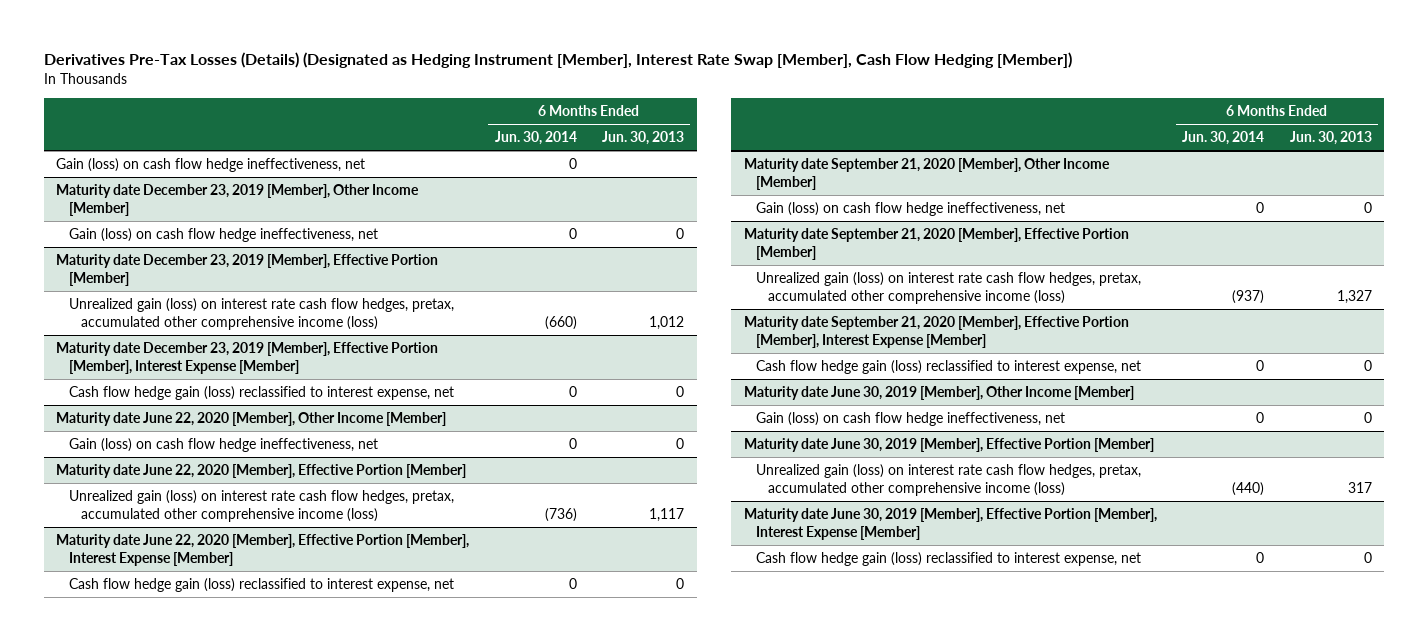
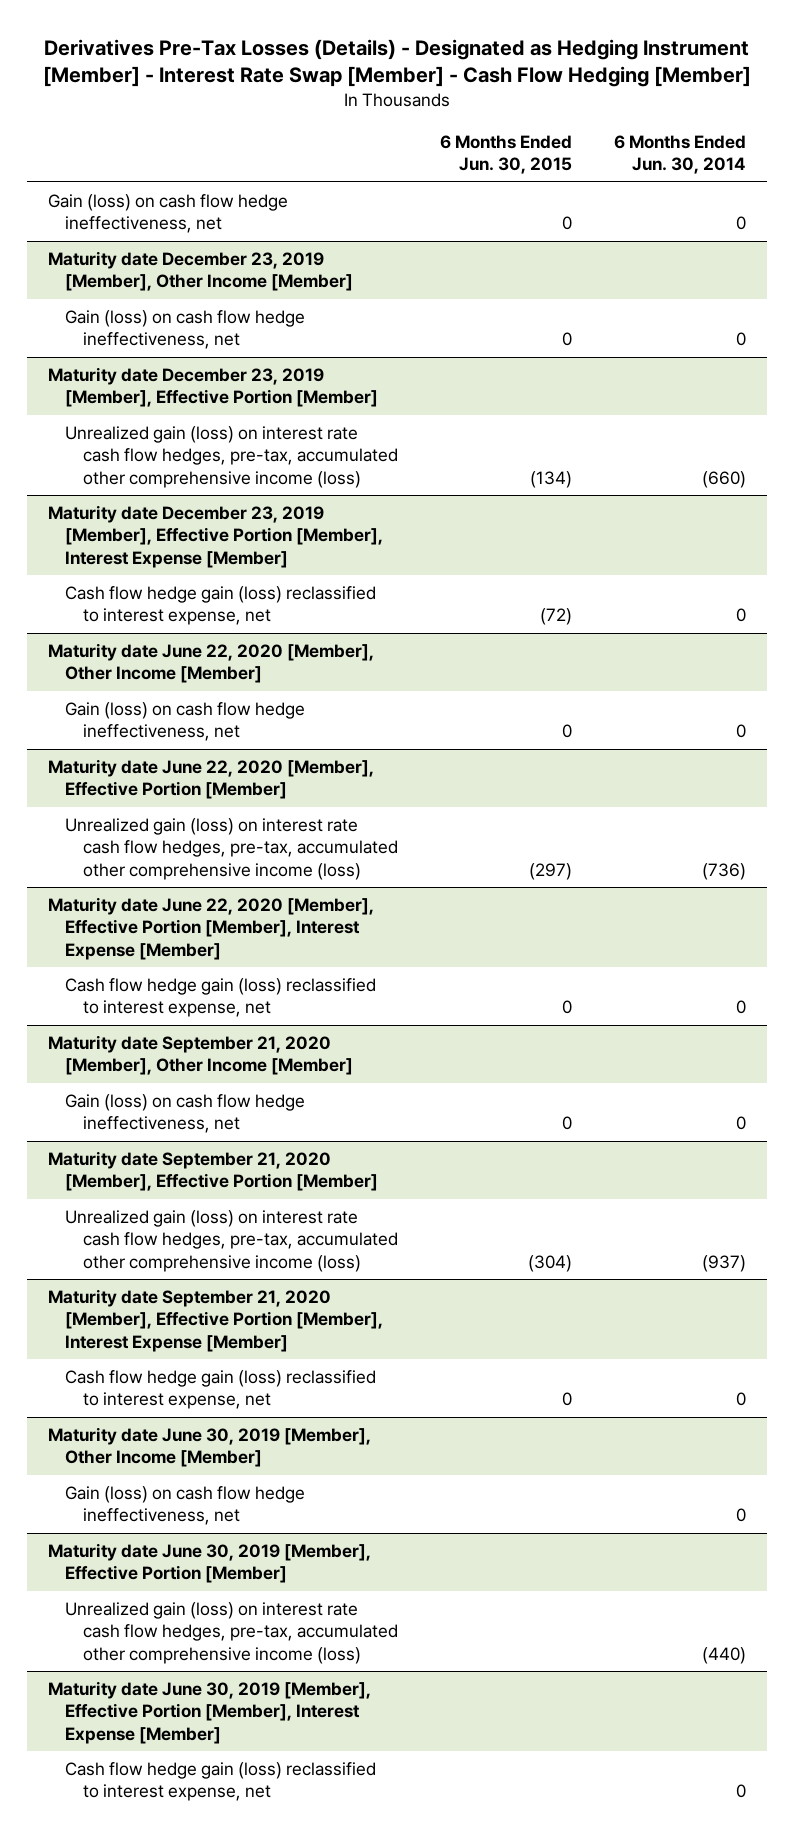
[43,52,1072,69] Derivatives Pre-Tax Losses (Details) (Designated as Hedging Instrument [Member], Interest Rate Swap [Member], Cash Flow Hedging [Member]) -> [43,38,752,88] Derivatives Pre-Tax Losses (Details) - Designated as Hedging Instrument [Member] - Interest Rate Swap [Member] - Cash Flow Hedging [Member]
[601,131,684,146] Jun. 30, 2013 -> none
none -> [439,134,572,175] 6 Months Ended Jun. 30, 2015
[68,298,454,330] Unrealized gain (loss) on interest rate cash flow hedges, pretax, accumulated other comprehensive income (loss) -> [65,426,398,488] Unrealized gain (loss) on interest rate cash flow hedges, pre-tax, accumulated other comprehensive income (loss)
[68,490,454,522] Unrealized gain (loss) on interest rate cash flow hedges, pretax, accumulated other comprehensive income (loss) -> [65,818,398,880] Unrealized gain (loss) on interest rate cash flow hedges, pre-tax, accumulated other comprehensive income (loss)
[756,272,1142,304] Unrealized gain (loss) on interest rate cash flow hedges, pretax, accumulated other comprehensive income (loss) -> [65,1210,398,1272] Unrealized gain (loss) on interest rate cash flow hedges, pre-tax, accumulated other comprehensive income (loss)
[756,464,1142,496] Unrealized gain (loss) on interest rate cash flow hedges, pretax, accumulated other comprehensive income (loss) -> [65,1602,398,1664] Unrealized gain (loss) on interest rate cash flow hedges, pre-tax, accumulated other comprehensive income (loss)

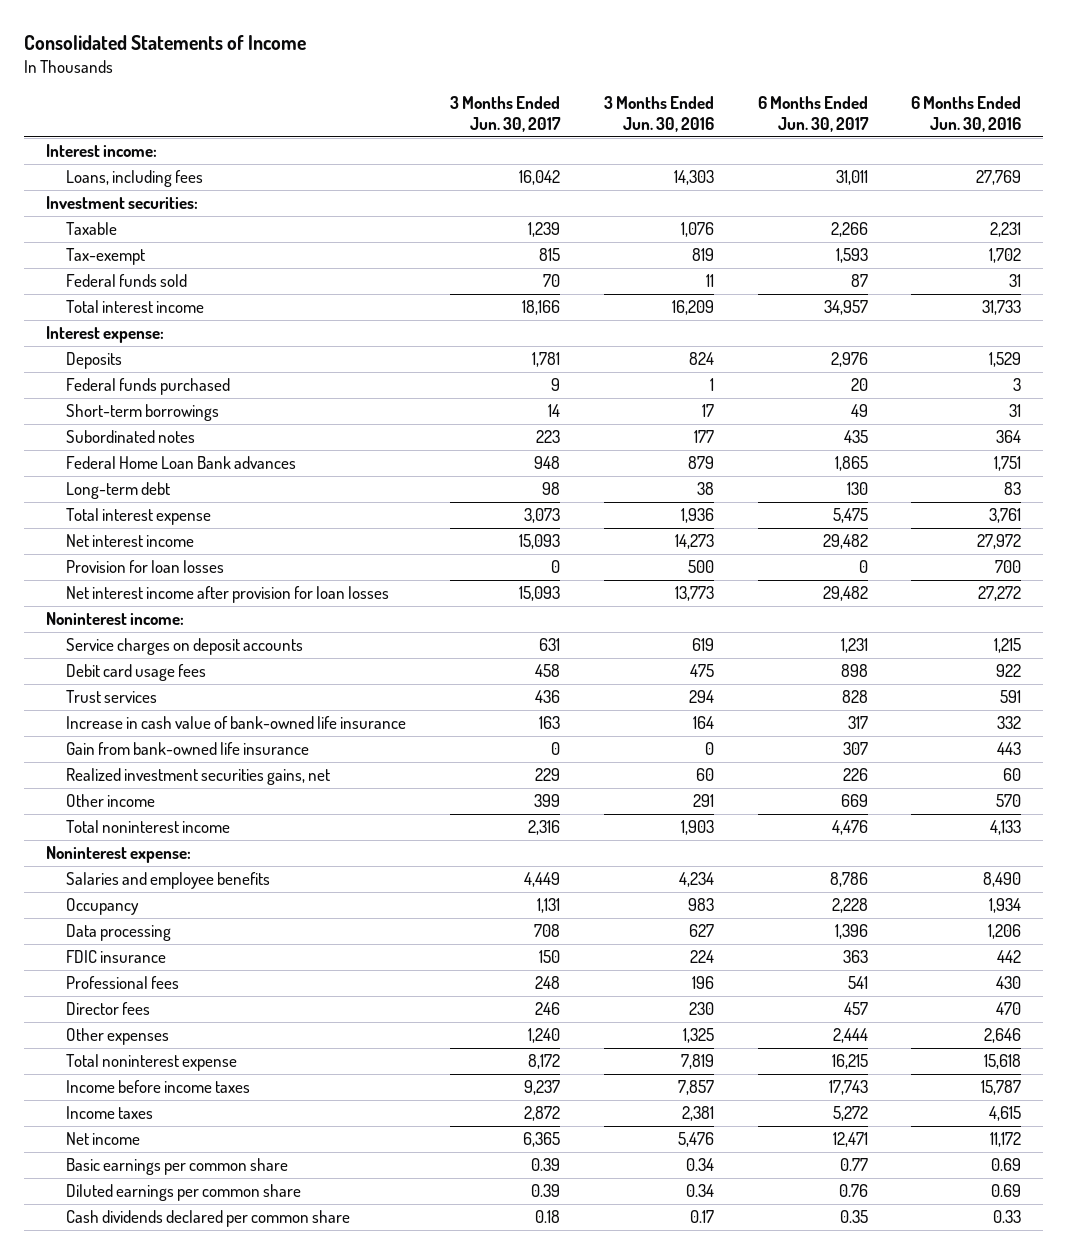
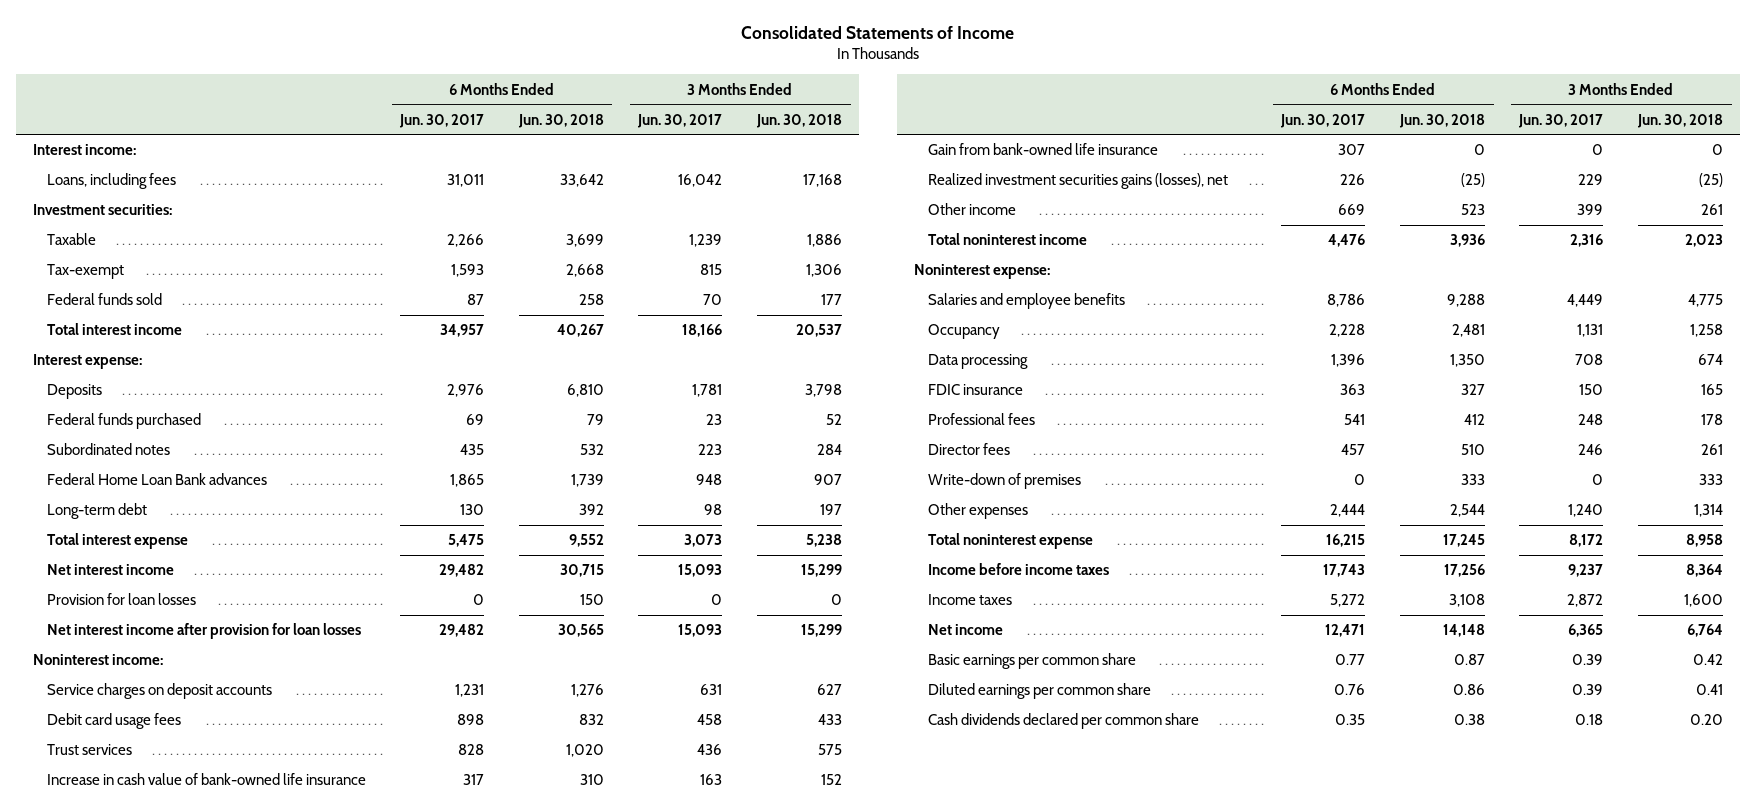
[603,96,714,133] 3 Months Ended Jun. 30, 2016 -> none
[911,96,1022,133] 6 Months Ended Jun. 30, 2016 -> none
none -> [517,113,604,128] Jun. 30, 2018
none -> [755,113,842,128] Jun. 30, 2018
[66,404,220,422] Short-term borrowings -> none
[551,378,561,392] 9 -> [706,414,723,426] 23
[850,378,868,392] 20 -> [466,414,485,426] 69
[66,768,331,786] Realized investment securities gains, net -> [927,173,1228,190] Realized investment securities gains (losses), net
none -> [927,473,1081,490] Write-down of premises

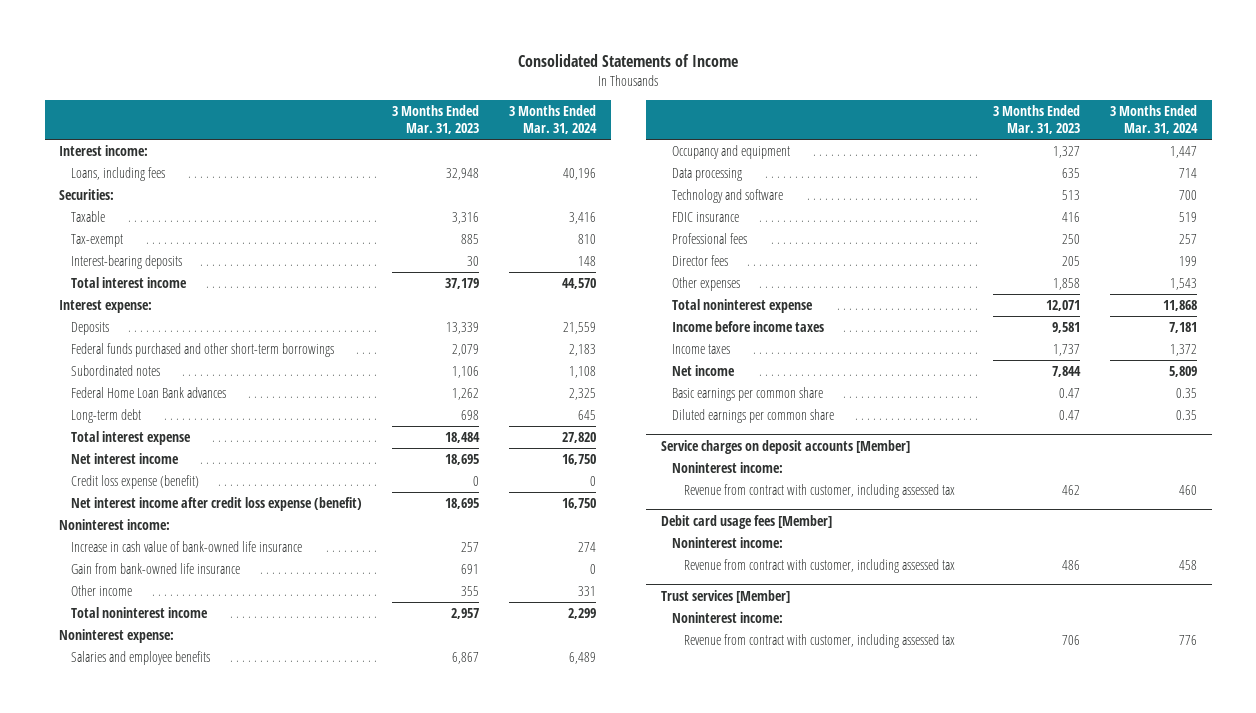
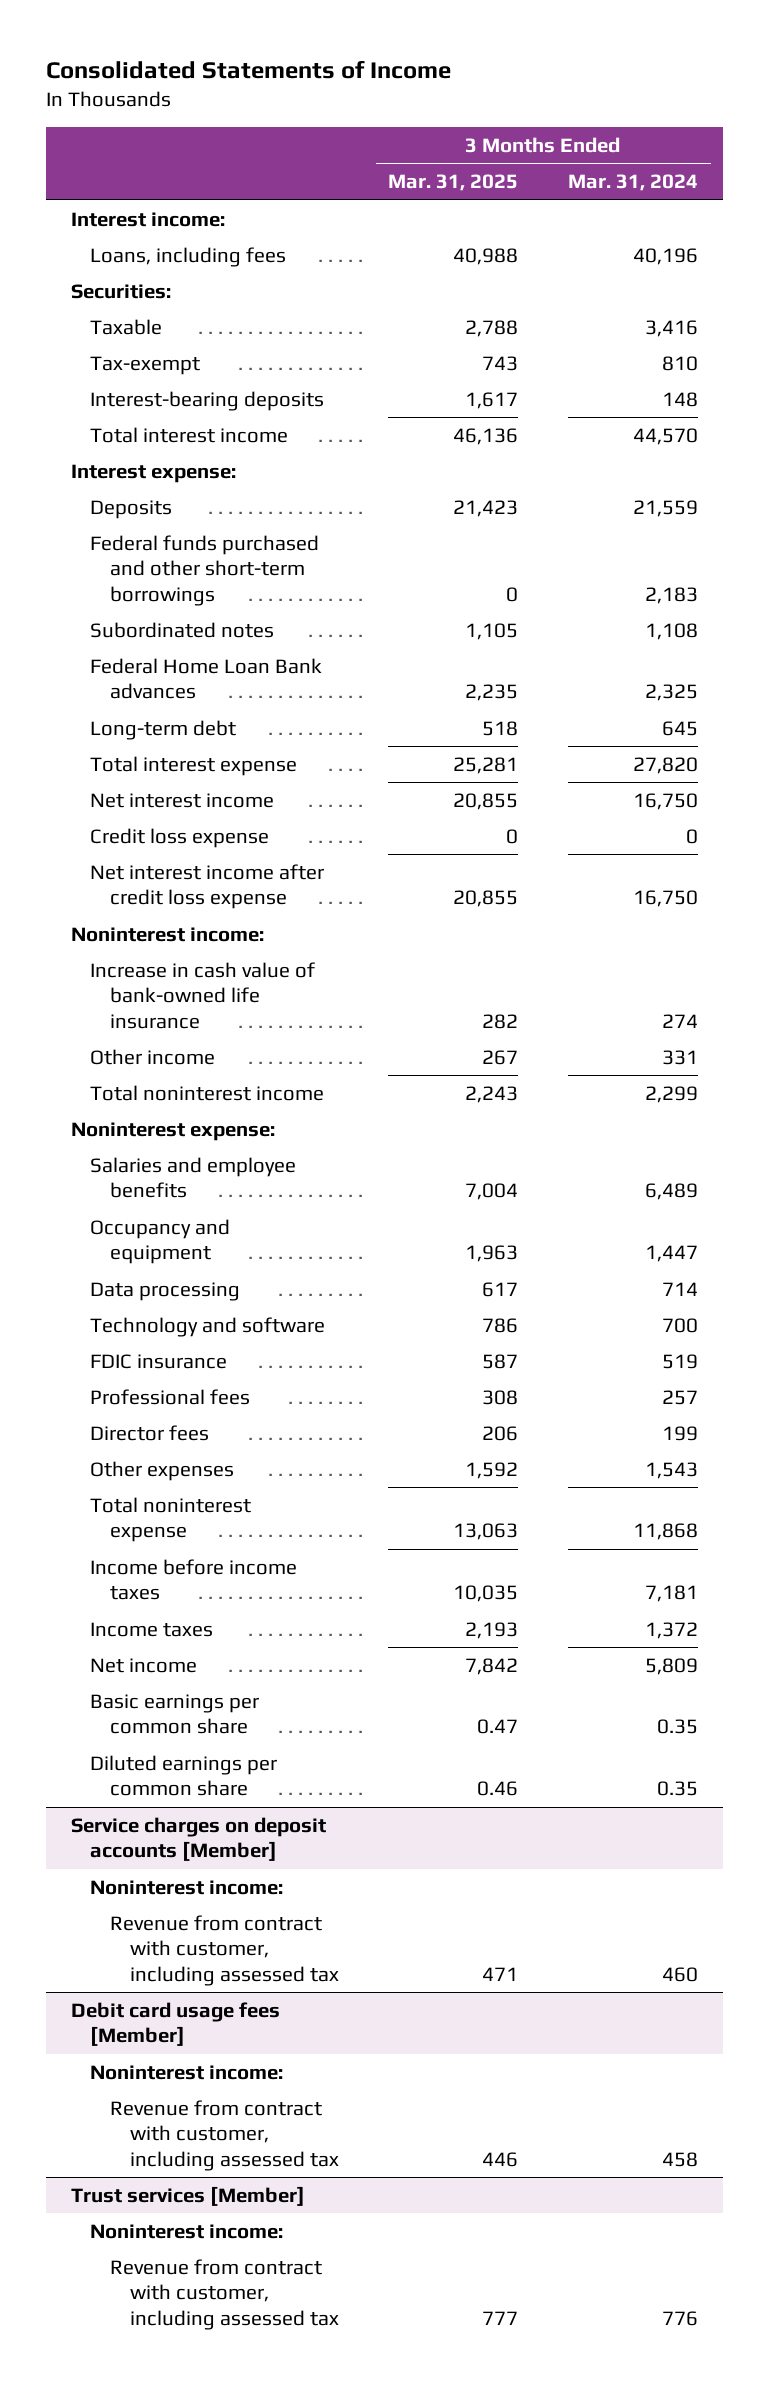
[392,104,480,135] 3 Months Ended Mar. 31, 2023 -> none
none -> [388,174,519,192] Mar. 31, 2025
[71,475,200,490] Credit loss expense (benefit) -> [90,827,270,848] Credit loss expense
[71,497,363,512] Net interest income after credit loss expense (benefit) -> [90,863,325,910] Net interest income after credit loss expense
[71,563,241,575] Gain from bank-owned life insurance -> none

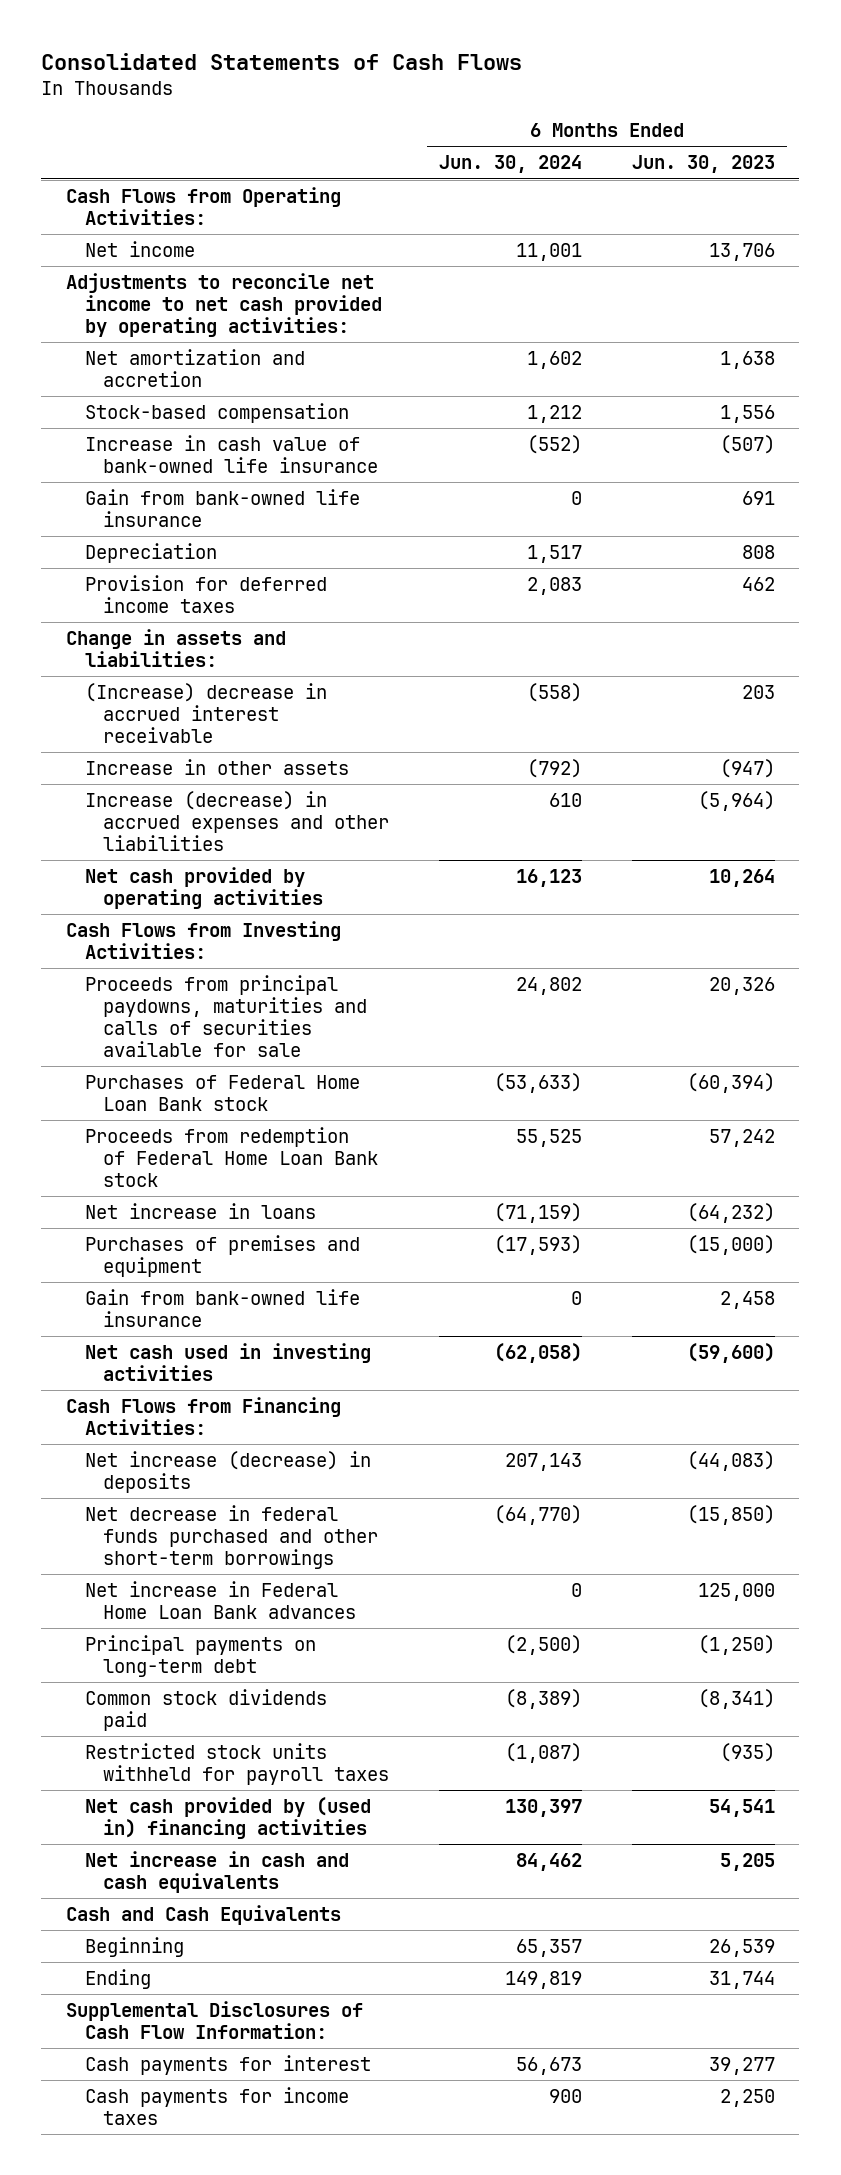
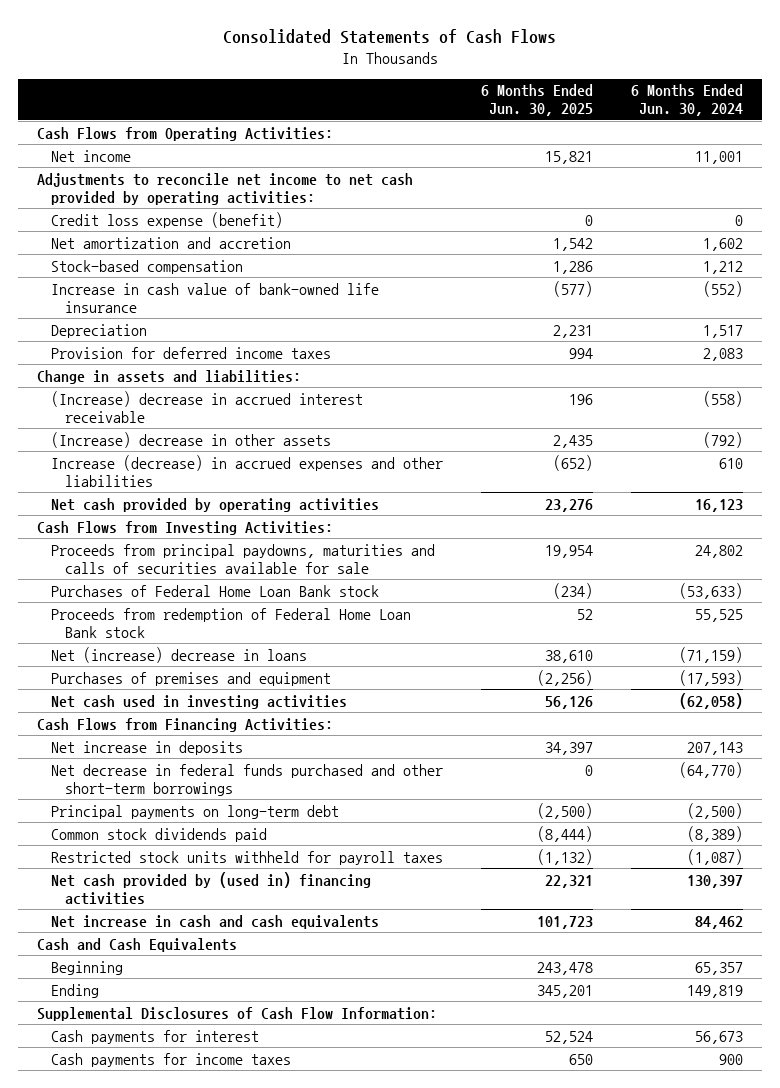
[631,155,775,174] Jun. 30, 2023 -> none
none -> [480,84,593,117] 6 Months Ended Jun. 30, 2025
none -> [50,211,283,228] Credit loss expense (benefit)
[84,488,360,527] Gain from bank-owned life insurance -> none
[84,758,349,775] Increase in other assets -> [50,431,331,448] (Increase) decrease in other assets
[84,1202,316,1219] Net increase in loans -> [50,646,307,663] Net (increase) decrease in loans
[84,1288,360,1327] Gain from bank-owned life insurance -> none
[84,1450,371,1493] Net increase (decrease) in deposits -> [50,740,243,755] Net increase in deposits
[84,1580,357,1619] Net increase in Federal Home Loan Bank advances -> none

